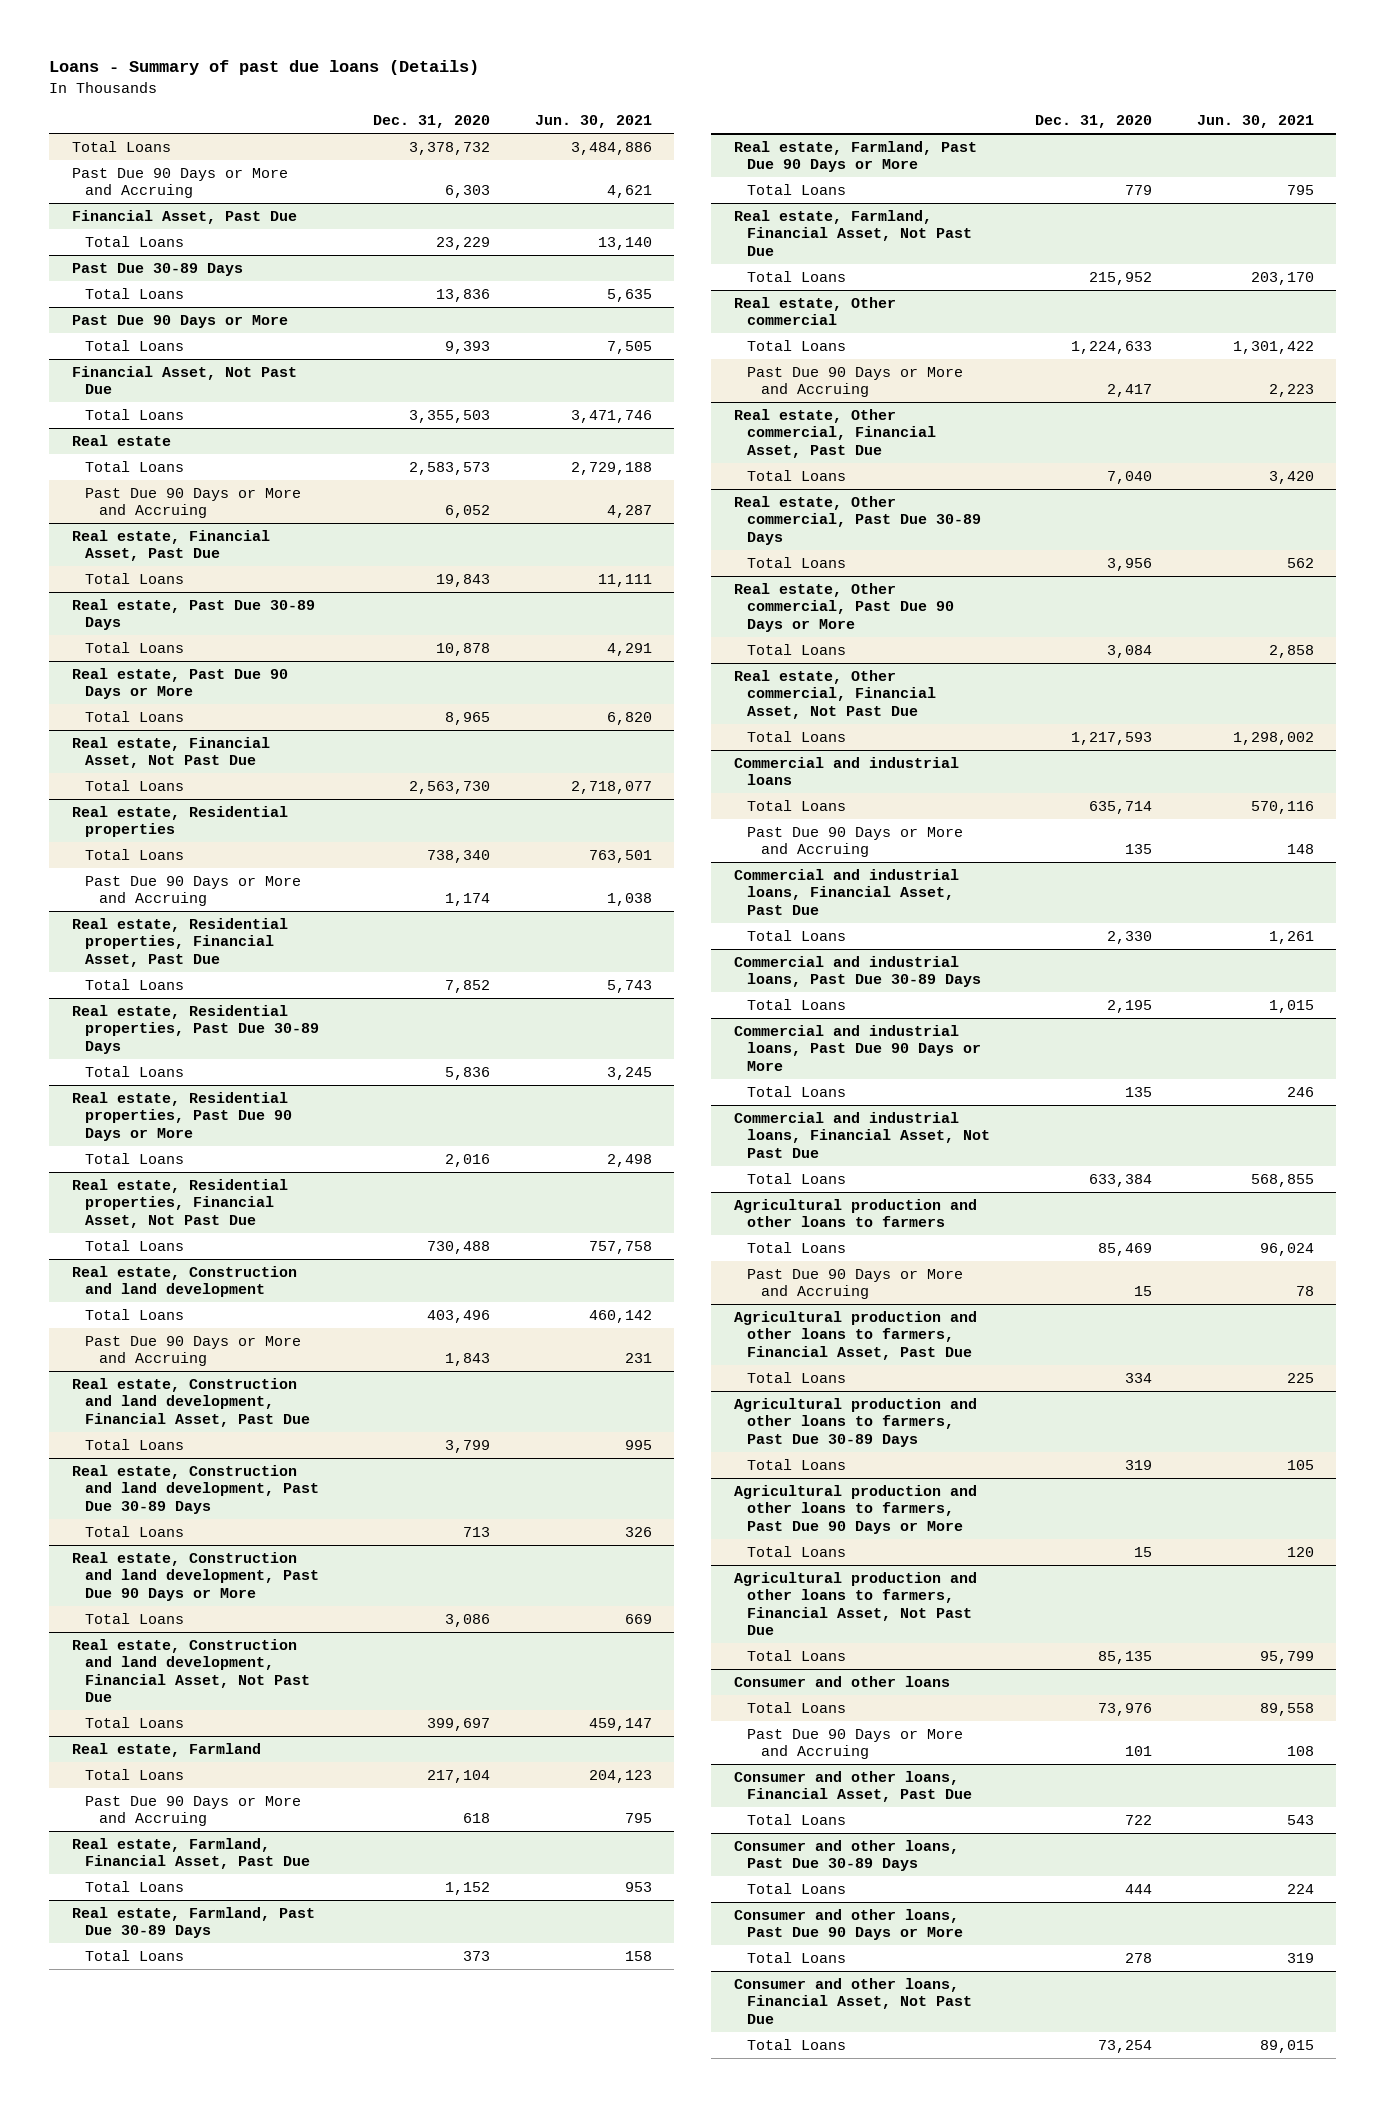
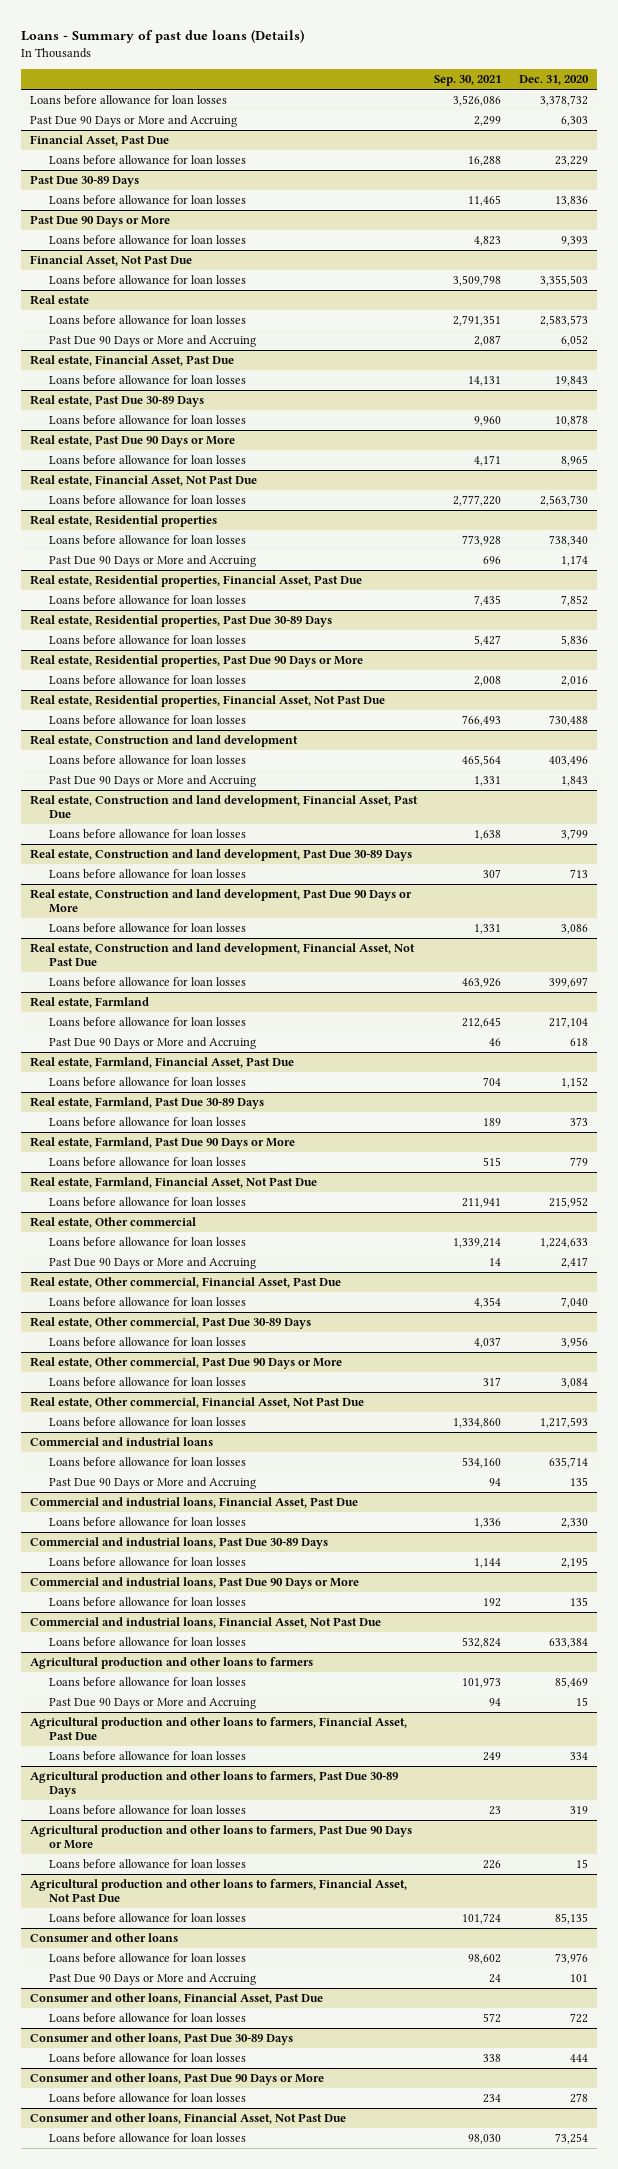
[534,115,652,129] Jun. 30, 2021 -> none
none -> [434,75,502,87] Sep. 30, 2021
[71,140,171,152] Total Loans -> [29,94,227,105] Loans before allowance for loan losses
[85,235,185,247] Total Loans -> [49,154,247,165] Loans before allowance for loan losses
[85,287,185,299] Total Loans -> [49,194,247,205] Loans before allowance for loan losses
[85,339,185,351] Total Loans -> [49,234,247,245] Loans before allowance for loan losses
[85,408,185,420] Total Loans -> [49,274,247,285] Loans before allowance for loan losses
[85,460,185,472] Total Loans -> [49,314,247,325] Loans before allowance for loan losses
[85,572,185,584] Total Loans -> [49,374,247,385] Loans before allowance for loan losses
[85,641,185,653] Total Loans -> [49,414,247,425] Loans before allowance for loan losses
[85,710,185,722] Total Loans -> [49,454,247,465] Loans before allowance for loan losses
[85,779,185,791] Total Loans -> [49,494,247,505] Loans before allowance for loan losses
[85,848,185,860] Total Loans -> [49,534,247,545] Loans before allowance for loan losses
[85,978,185,990] Total Loans -> [49,594,247,605] Loans before allowance for loan losses
[85,1065,185,1077] Total Loans -> [49,634,247,645] Loans before allowance for loan losses
[85,1152,185,1164] Total Loans -> [49,674,247,685] Loans before allowance for loan losses
[85,1239,185,1251] Total Loans -> [49,714,247,725] Loans before allowance for loan losses
[85,1308,185,1320] Total Loans -> [49,754,247,765] Loans before allowance for loan losses
[85,1438,185,1450] Total Loans -> [49,828,247,839] Loans before allowance for loan losses
[85,1525,185,1537] Total Loans -> [49,868,247,879] Loans before allowance for loan losses
[85,1612,185,1624] Total Loans -> [49,922,247,933] Loans before allowance for loan losses
[85,1716,185,1728] Total Loans -> [49,976,247,987] Loans before allowance for loan losses
[85,1768,185,1780] Total Loans -> [49,1016,247,1027] Loans before allowance for loan losses
[85,1880,185,1892] Total Loans -> [49,1076,247,1087] Loans before allowance for loan losses
[85,1949,185,1961] Total Loans -> [49,1116,247,1127] Loans before allowance for loan losses
[747,183,847,195] Total Loans -> [49,1156,247,1167] Loans before allowance for loan losses
[747,270,847,282] Total Loans -> [49,1196,247,1207] Loans before allowance for loan losses
[747,339,847,351] Total Loans -> [49,1236,247,1247] Loans before allowance for loan losses
[747,469,847,481] Total Loans -> [49,1296,247,1307] Loans before allowance for loan losses
[747,556,847,568] Total Loans -> [49,1336,247,1347] Loans before allowance for loan losses
[747,643,847,655] Total Loans -> [49,1376,247,1387] Loans before allowance for loan losses
[747,730,847,742] Total Loans -> [49,1416,247,1427] Loans before allowance for loan losses
[747,799,847,811] Total Loans -> [49,1456,247,1467] Loans before allowance for loan losses
[747,929,847,941] Total Loans -> [49,1516,247,1527] Loans before allowance for loan losses
[747,998,847,1010] Total Loans -> [49,1556,247,1567] Loans before allowance for loan losses
[747,1085,847,1097] Total Loans -> [49,1596,247,1607] Loans before allowance for loan losses
[747,1172,847,1184] Total Loans -> [49,1636,247,1647] Loans before allowance for loan losses
[747,1241,847,1253] Total Loans -> [49,1676,247,1687] Loans before allowance for loan losses
[747,1371,847,1383] Total Loans -> [49,1750,247,1761] Loans before allowance for loan losses
[747,1458,847,1470] Total Loans -> [49,1804,247,1815] Loans before allowance for loan losses
[747,1545,847,1557] Total Loans -> [49,1858,247,1869] Loans before allowance for loan losses
[747,1649,847,1661] Total Loans -> [49,1912,247,1923] Loans before allowance for loan losses
[747,1701,847,1713] Total Loans -> [49,1952,247,1963] Loans before allowance for loan losses
[747,1813,847,1825] Total Loans -> [49,2012,247,2023] Loans before allowance for loan losses
[747,1882,847,1894] Total Loans -> [49,2052,247,2063] Loans before allowance for loan losses
[747,1951,847,1963] Total Loans -> [49,2092,247,2103] Loans before allowance for loan losses
[747,2038,847,2050] Total Loans -> [49,2132,247,2143] Loans before allowance for loan losses

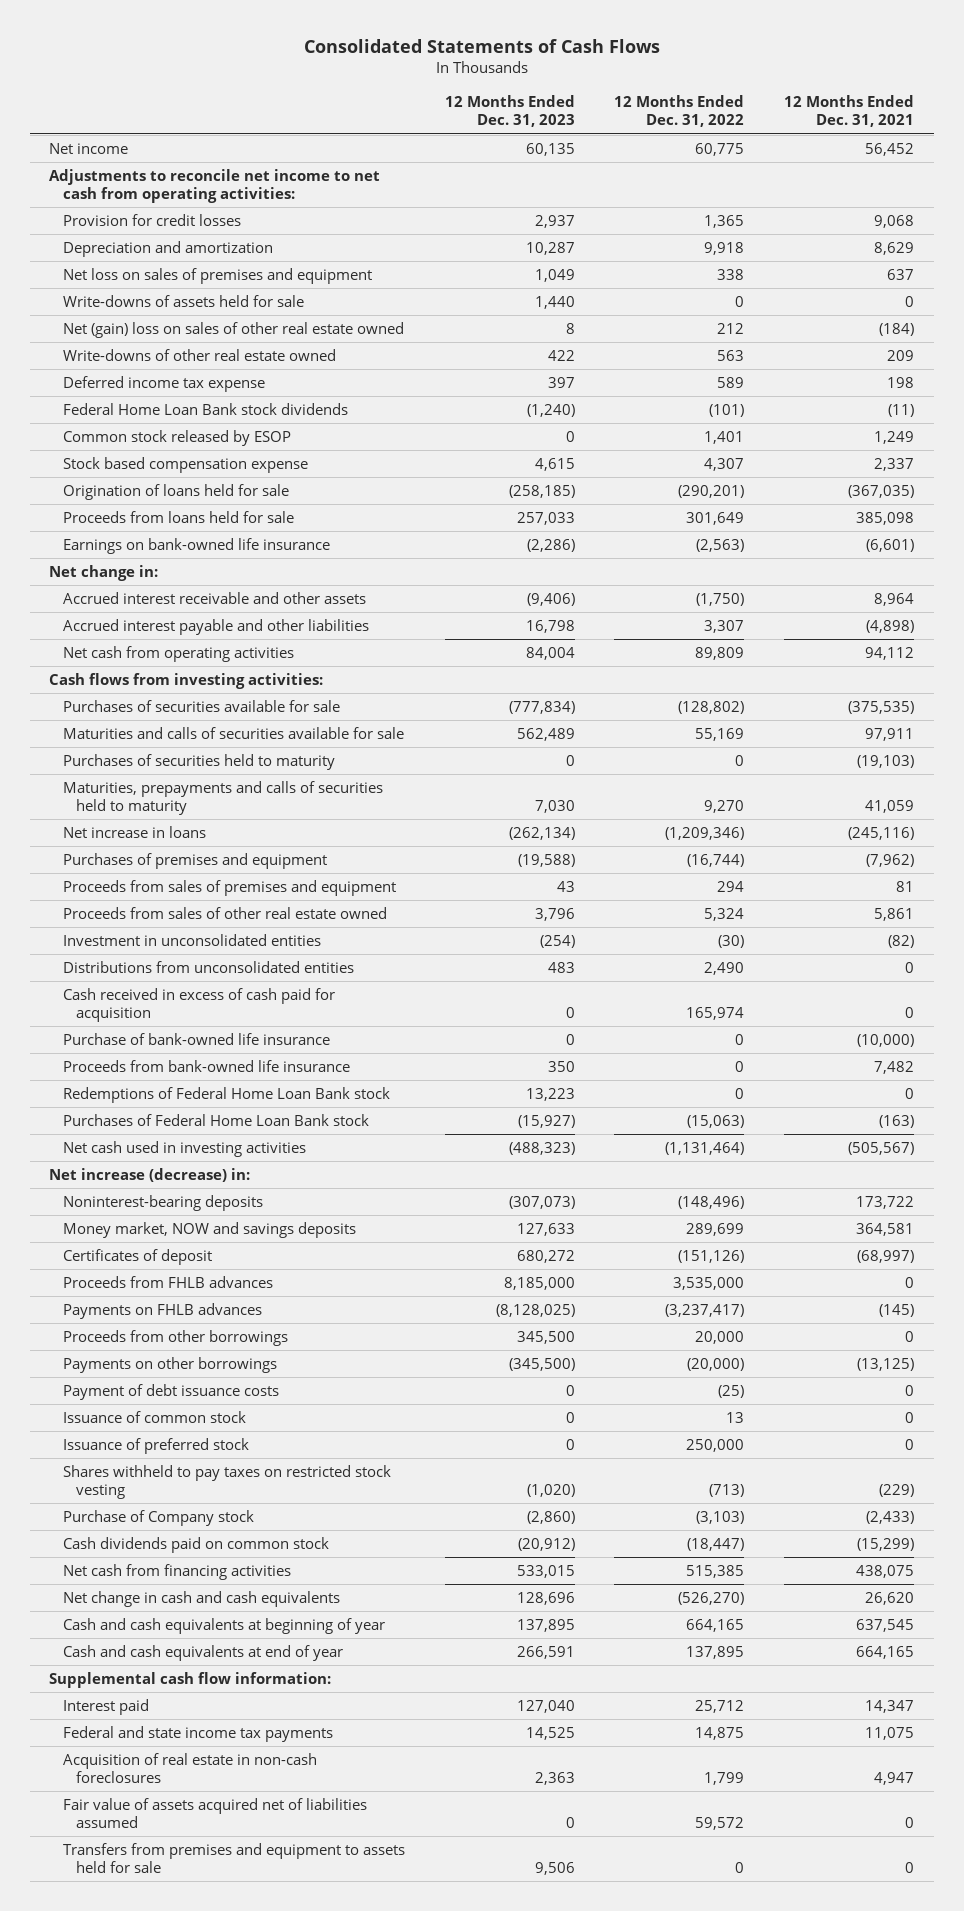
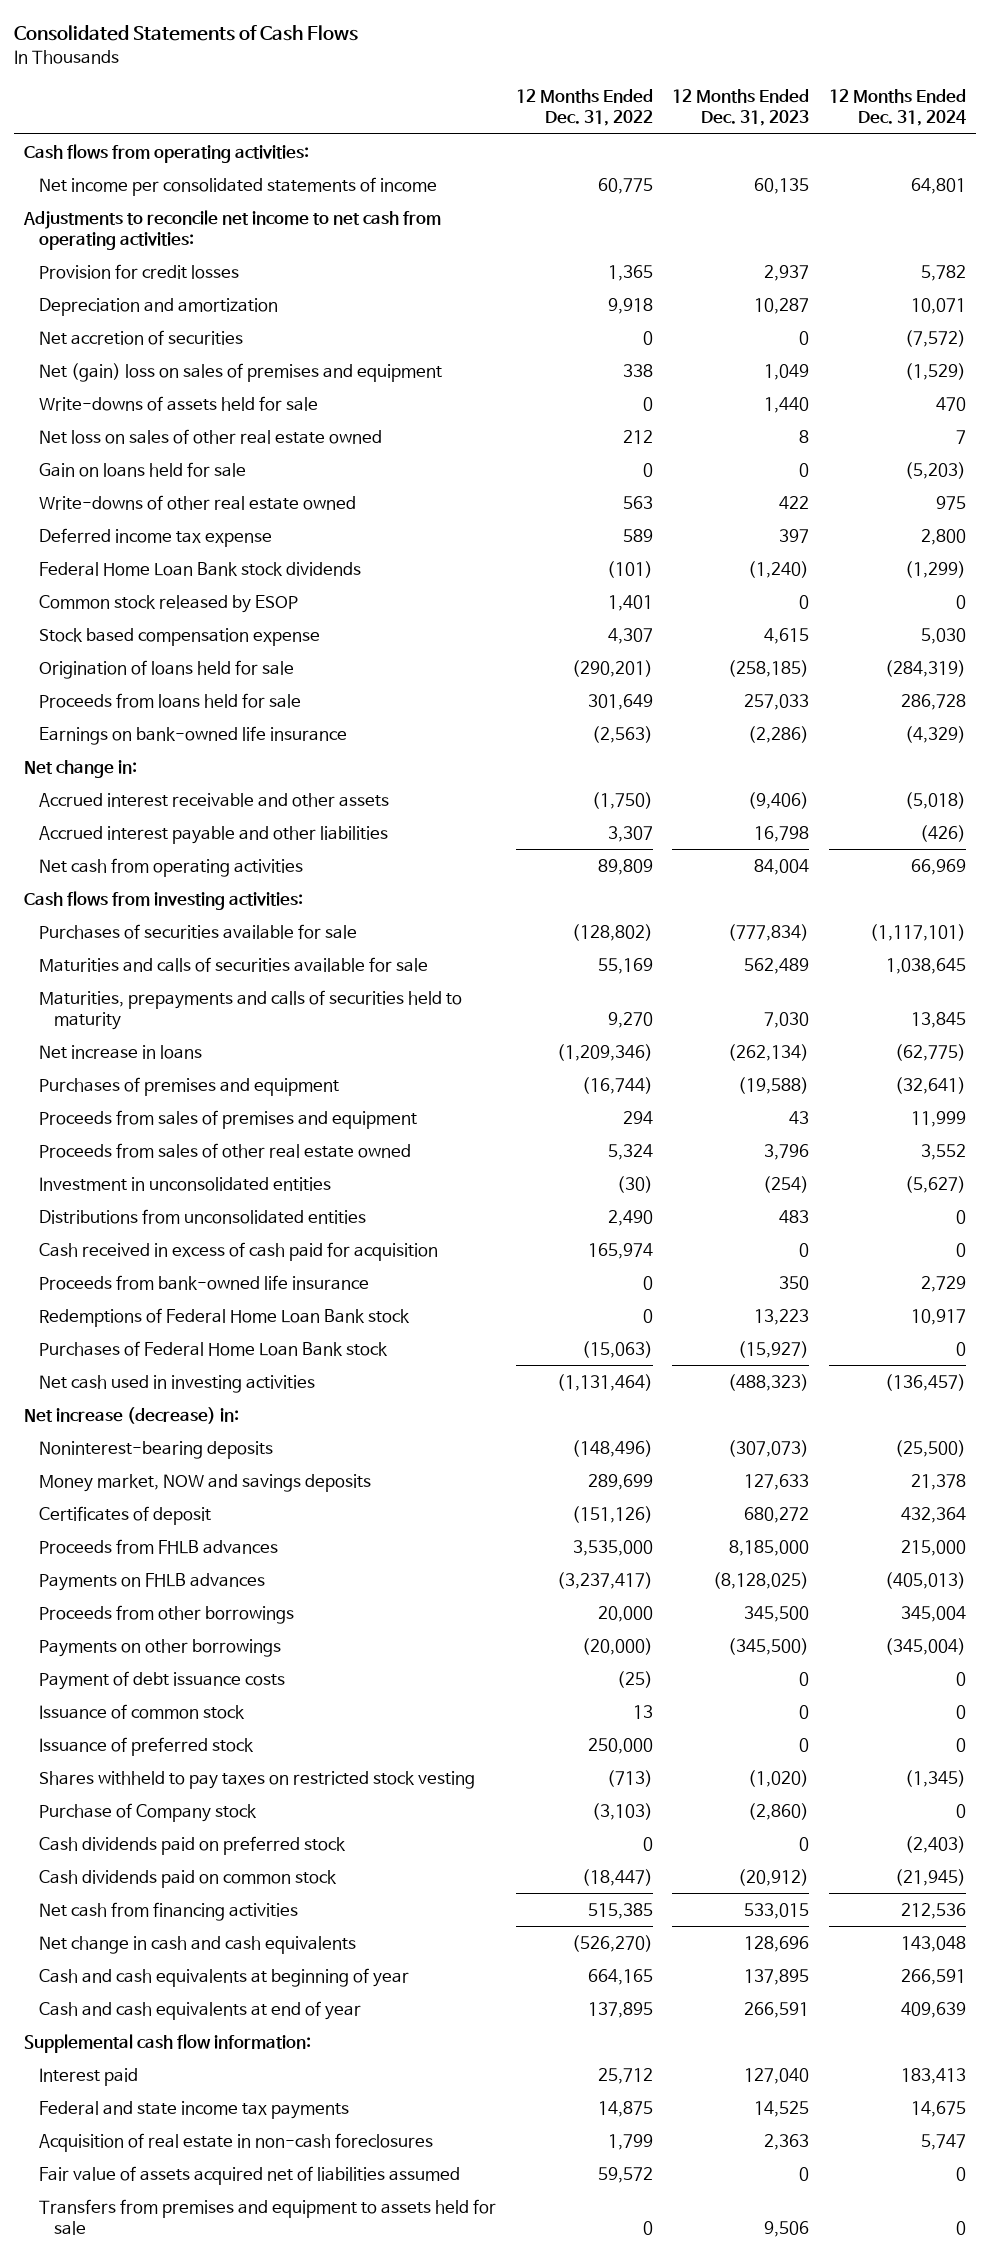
[784,95,915,128] 12 Months Ended Dec. 31, 2021 -> none
none -> [829,89,967,127] 12 Months Ended Dec. 31, 2024
none -> [24,143,310,163] Cash flows from operating activities:
[49,142,129,154] Net income -> [38,176,437,196] Net income per consolidated statements of income
none -> [38,329,243,345] Net accretion of securities
[62,267,372,284] Net loss on sales of premises and equipment -> [38,362,442,382] Net (gain) loss on sales of premises and equipment
[62,321,404,338] Net (gain) loss on sales of other real estate owned -> [38,428,382,444] Net loss on sales of other real estate owned
none -> [38,461,246,477] Gain on loans held for sale
[62,753,335,770] Purchases of securities held to maturity -> none
[62,1032,330,1045] Purchase of bank-owned life insurance -> none
none -> [38,1835,346,1855] Cash dividends paid on preferred stock

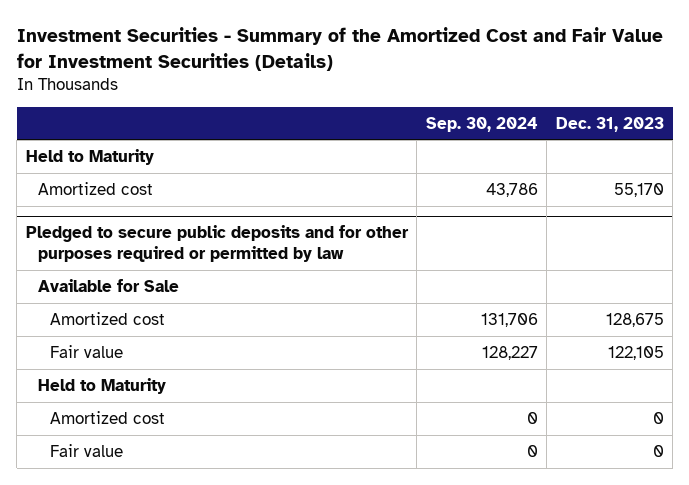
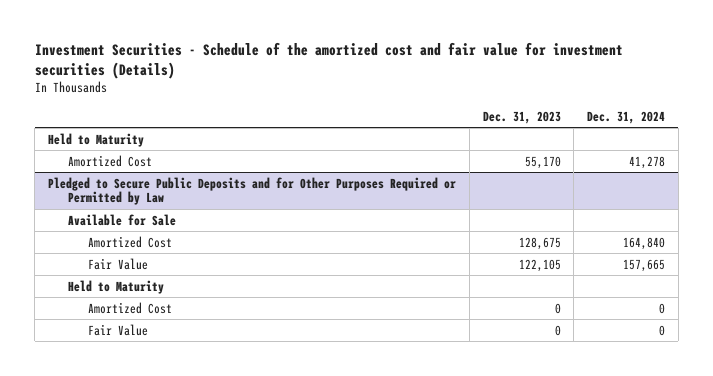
[16,27,663,71] Investment Securities - Summary of the Amortized Cost and Fair Value for Investment Securities (Details) -> [34,41,623,79] Investment Securities - Schedule of the amortized cost and fair value for investment securities (Details)
[425,116,538,132] Sep. 30, 2024 -> none
none -> [587,110,666,124] Dec. 31, 2024
[37,181,153,195] Amortized cost -> [67,154,152,167] Amortized Cost
[25,225,409,262] Pledged to secure public deposits and for other purposes required or permitted by law -> [48,176,457,206] Pledged to Secure Public Deposits and for Other Purposes Required or Permitted by Law
[50,311,166,325] Amortized cost -> [87,235,172,248] Amortized Cost
[50,344,124,358] Fair value -> [87,257,148,270] Fair Value
[50,410,166,424] Amortized cost -> [87,301,172,314] Amortized Cost
[50,443,124,457] Fair value -> [87,323,148,336] Fair Value

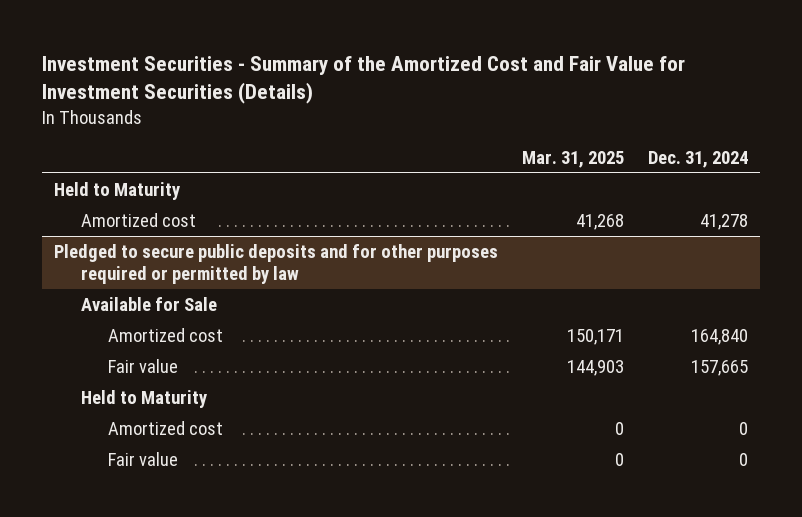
[34,41,623,79] Investment Securities - Schedule of the amortized cost and fair value for investment securities (Details) -> [42,55,686,105] Investment Securities - Summary of the Amortized Cost and Fair Value for Investment Securities (Details)
[482,110,561,124] Dec. 31, 2023 -> none
none -> [522,151,625,169] Mar. 31, 2025
[67,154,152,167] Amortized Cost -> [80,212,196,227] Amortized cost
[48,176,457,206] Pledged to Secure Public Deposits and for Other Purposes Required or Permitted by Law -> [54,243,499,285] Pledged to secure public deposits and for other purposes required or permitted by law
[87,235,172,248] Amortized Cost -> [107,327,223,342] Amortized cost
[87,257,148,270] Fair Value -> [107,358,178,373] Fair value
[87,301,172,314] Amortized Cost -> [107,420,223,435] Amortized cost
[87,323,148,336] Fair Value -> [107,451,178,466] Fair value

